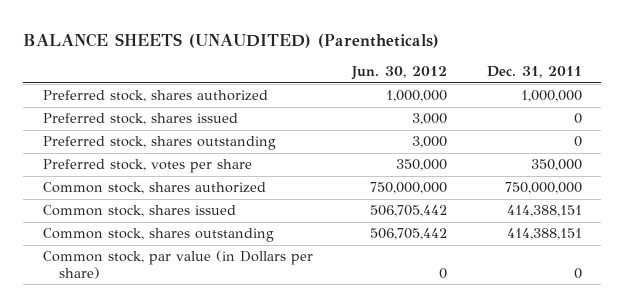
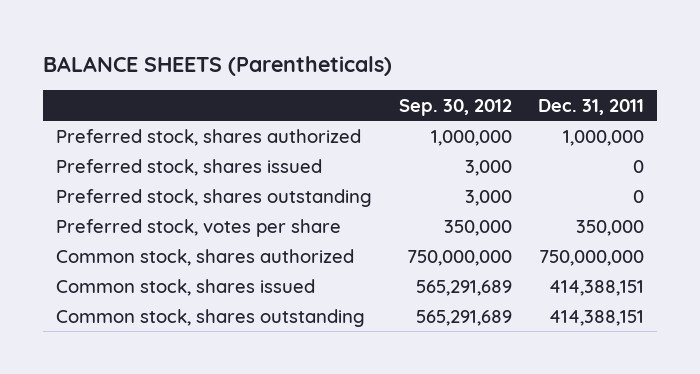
[23,32,440,48] BALANCE SHEETS (UNAUDITED) (Parentheticals) -> [42,55,392,76] BALANCE SHEETS (Parentheticals)
[351,66,448,81] Jun. 30, 2012 -> none
none -> [398,98,512,116] Sep. 30, 2012
[43,250,314,279] Common stock, par value (in Dollars per share) -> none

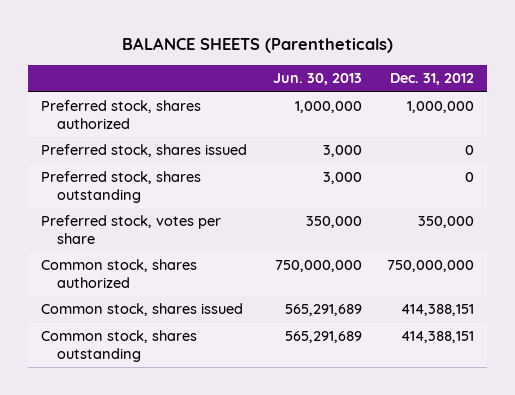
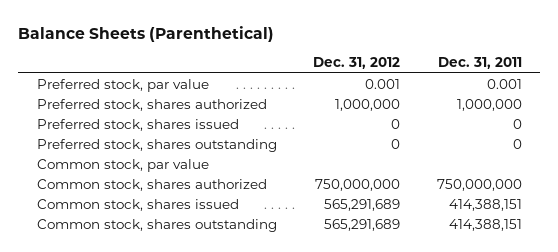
[121,37,393,54] BALANCE SHEETS (Parentheticals) -> [18,25,275,42] Balance Sheets (Parenthetical)
[272,73,362,86] Jun. 30, 2013 -> none
none -> [437,57,522,70] Dec. 31, 2011
none -> [36,78,209,92] Preferred stock, par value
[40,215,221,244] Preferred stock, votes per share -> none
none -> [36,158,209,172] Common stock, par value
[401,304,475,317] 414,388,151 -> [324,198,401,211] 565,291,689
[401,331,475,344] 414,388,151 -> [324,218,401,231] 565,291,689

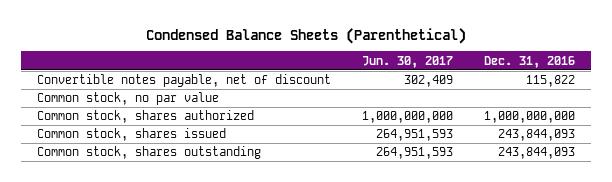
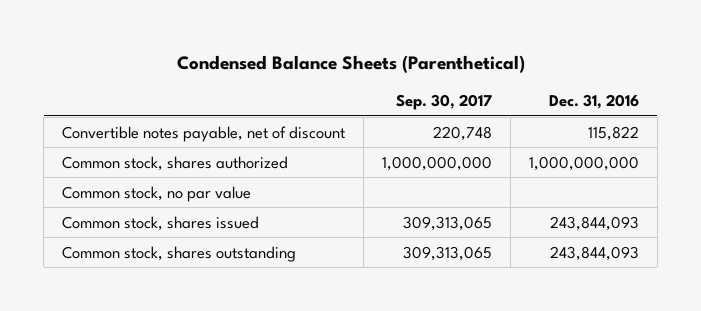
[362,55,454,68] Jun. 30, 2017 -> none
none -> [396,94,493,111] Sep. 30, 2017
[36,92,219,106] Common stock, no par value -> [62,185,252,202] Common stock, no par value

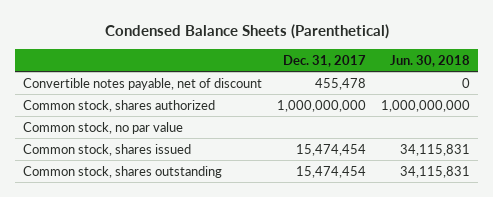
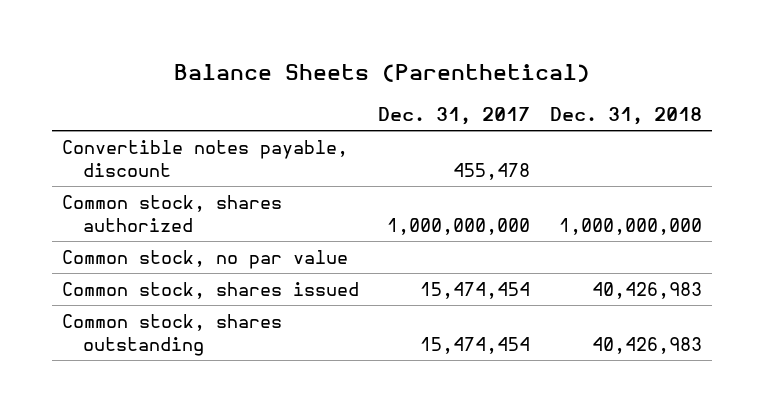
[104,23,389,39] Condensed Balance Sheets (Parenthetical) -> [173,63,590,82] Balance Sheets (Parenthetical)
[390,54,471,67] Jun. 30, 2018 -> none
none -> [549,106,702,125] Dec. 31, 2018
[23,77,263,90] Convertible notes payable, net of discount -> [61,140,348,177] Convertible notes payable, discount

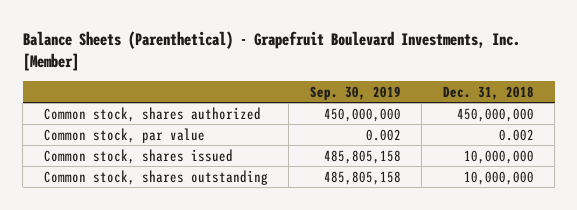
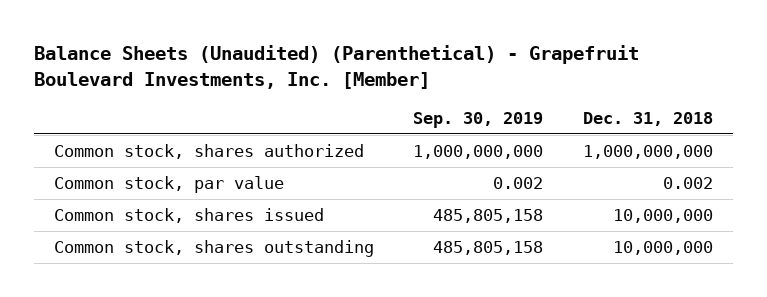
[22,30,520,71] Balance Sheets (Parenthetical) - Grapefruit Boulevard Investments, Inc. [Member] -> [33,44,639,89] Balance Sheets (Unaudited) (Parenthetical) - Grapefruit Boulevard Investments, Inc. [Member]
[323,107,401,122] 450,000,000 -> [413,144,544,159] 1,000,000,000
[456,107,534,122] 450,000,000 -> [582,144,713,159] 1,000,000,000

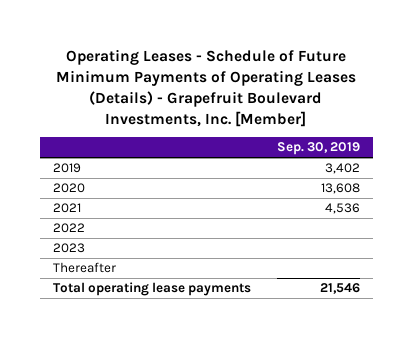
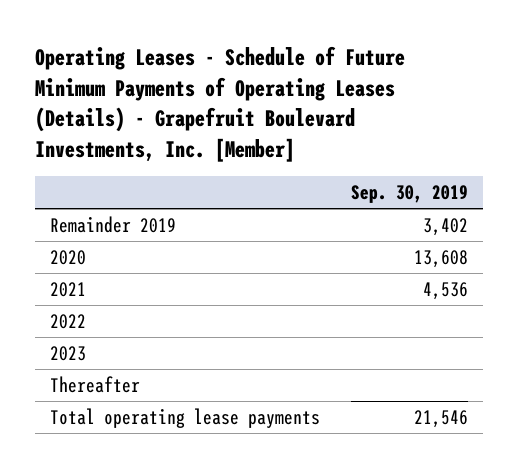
[52,163,81,174] 2019 -> [50,215,177,233] Remainder 2019

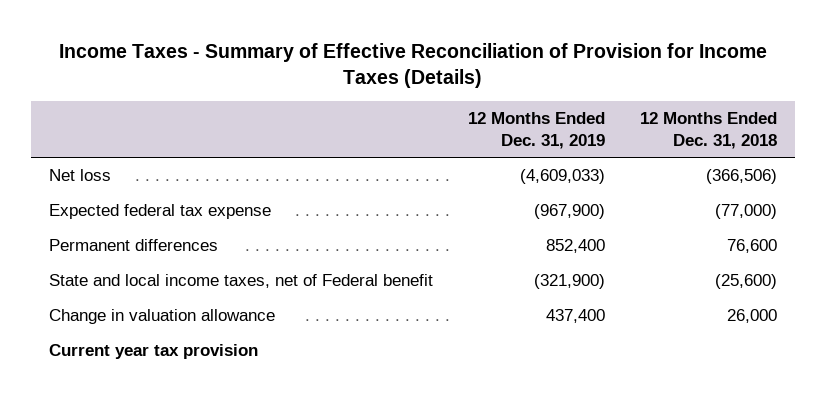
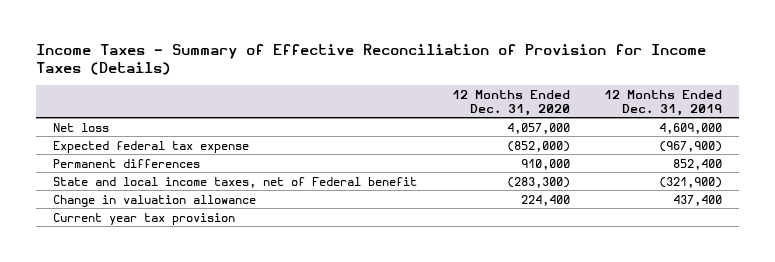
[640,112,778,149] 12 Months Ended Dec. 31, 2018 -> none
none -> [451,89,570,116] 12 Months Ended Dec. 31, 2020
[519,169,605,185] (4,609,033) -> [659,122,723,134] 4,609,000

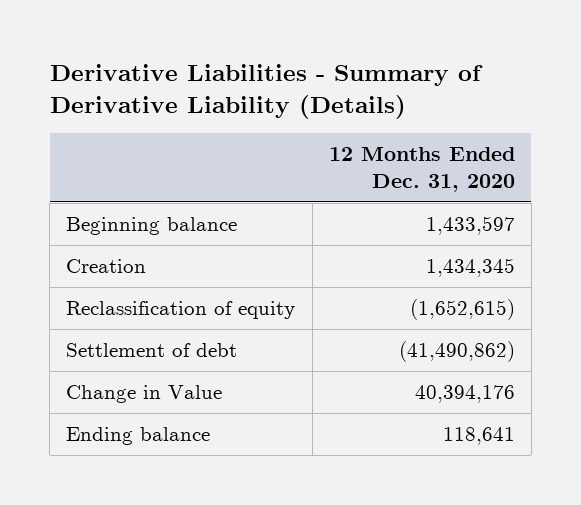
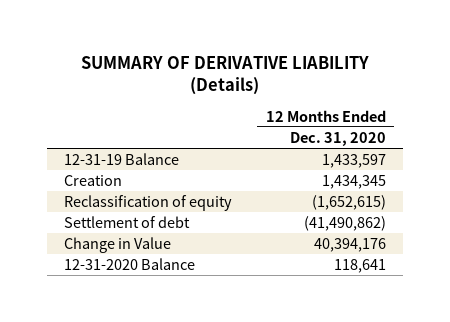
[49,64,483,119] Derivative Liabilities - Summary of Derivative Liability (Details) -> [80,56,369,96] SUMMARY OF DERIVATIVE LIABILITY (Details)
[66,217,238,236] Beginning balance -> [63,152,179,165] 12-31-19 Balance
[66,427,211,446] Ending balance -> [63,257,195,270] 12-31-2020 Balance

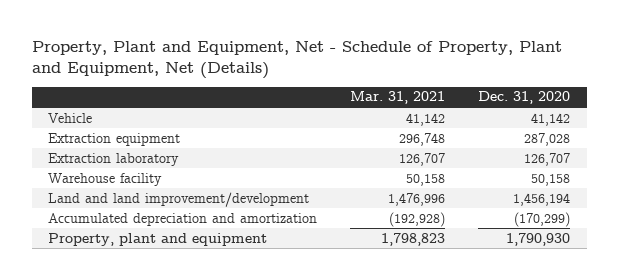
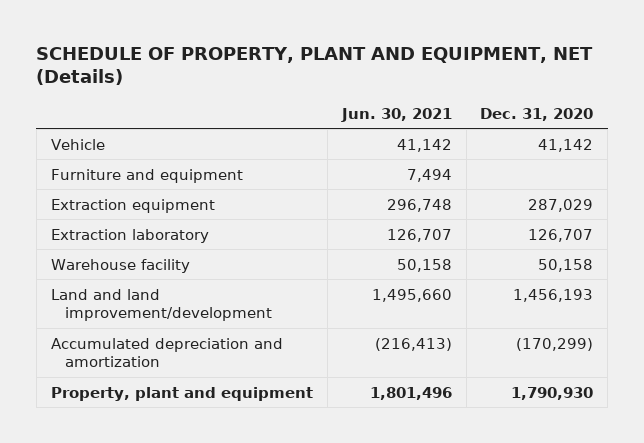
[31,41,562,80] Property, Plant and Equipment, Net - Schedule of Property, Plant and Equipment, Net (Details) -> [36,46,594,85] SCHEDULE OF PROPERTY, PLANT AND EQUIPMENT, NET (Details)
[350,91,446,105] Mar. 31, 2021 -> none
none -> [340,107,452,122] Jun. 30, 2021
none -> [50,168,243,183] Furniture and equipment
[524,132,571,146] 287,028 -> [528,198,594,212] 287,029
[513,192,571,206] 1,456,194 -> [513,288,594,302] 1,456,193

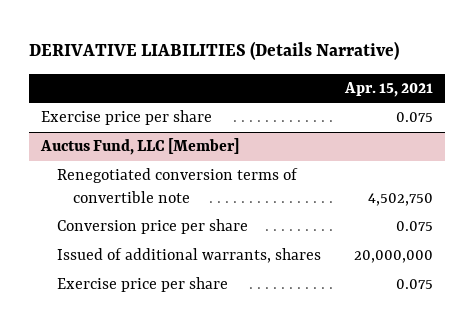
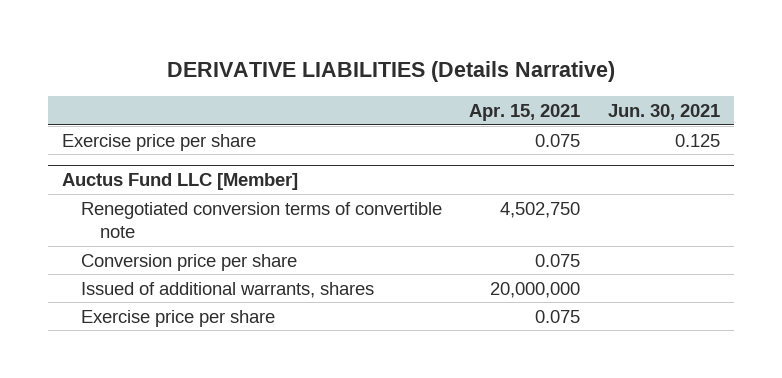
none -> [607,103,720,120] Jun. 30, 2021
[39,138,239,156] Auctus Fund, LLC [Member] -> [61,173,298,191] Auctus Fund LLC [Member]

